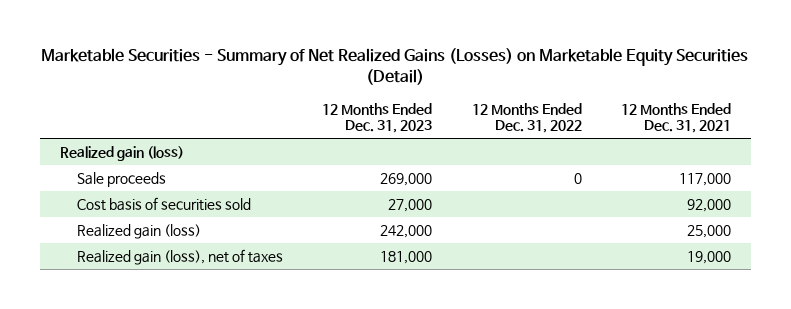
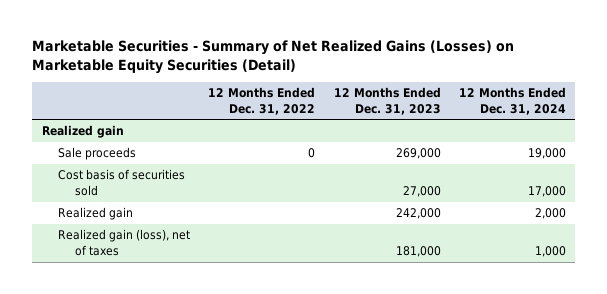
[621,103,732,134] 12 Months Ended Dec. 31, 2021 -> none
none -> [458,87,566,115] 12 Months Ended Dec. 31, 2024
[59,145,184,161] Realized gain (loss) -> [41,125,124,139] Realized gain
[76,223,201,239] Realized gain (loss) -> [58,207,134,221] Realized gain

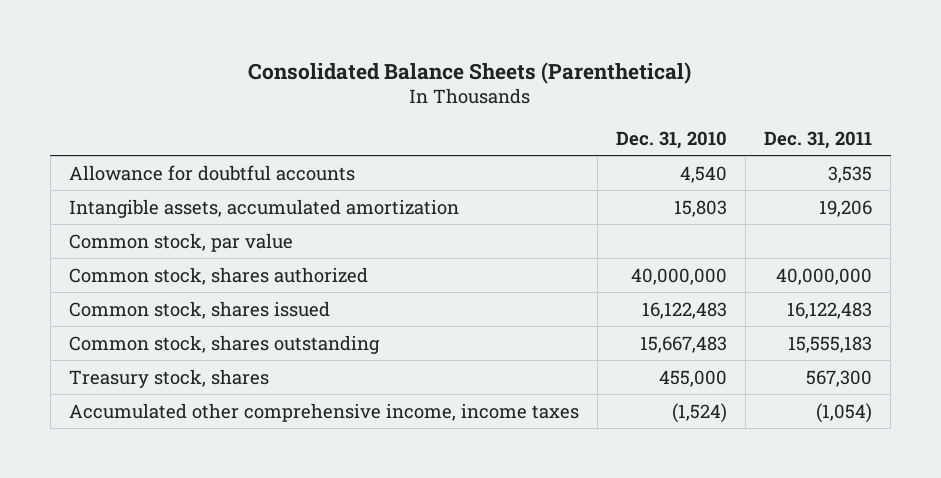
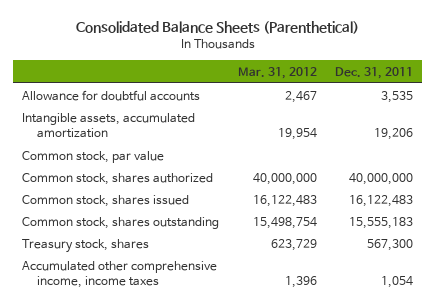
[615,131,727,150] Dec. 31, 2010 -> none
none -> [237,66,317,79] Mar. 31, 2012
[816,402,873,423] (1,054) -> [381,275,414,288] 1,054

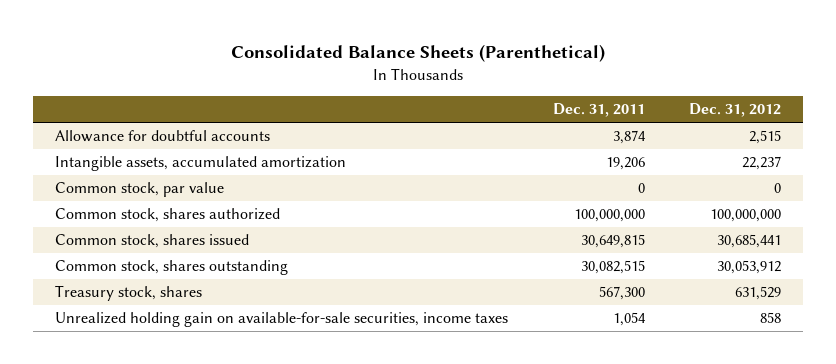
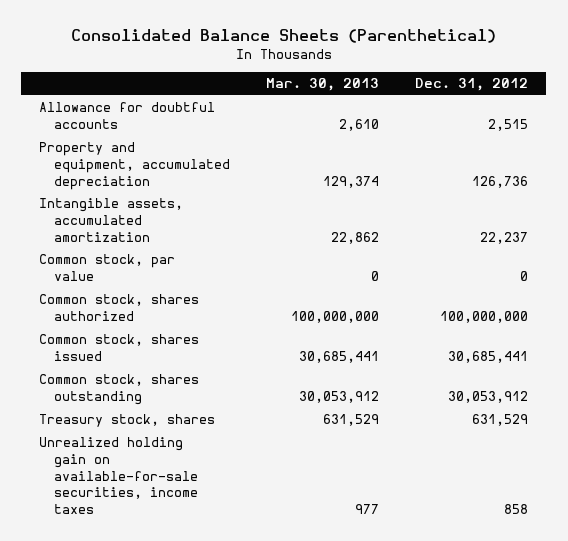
[552,103,645,118] Dec. 31, 2011 -> none
none -> [266,78,380,92] Mar. 30, 2013
none -> [39,142,231,190] Property and equipment, accumulated depreciation

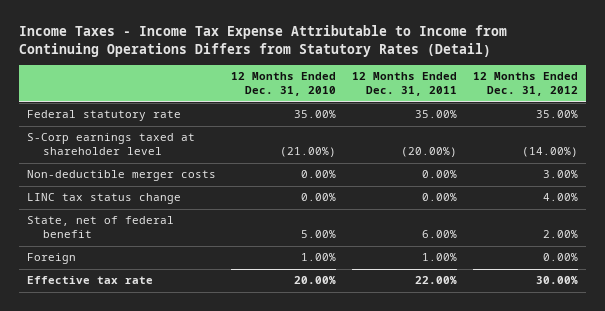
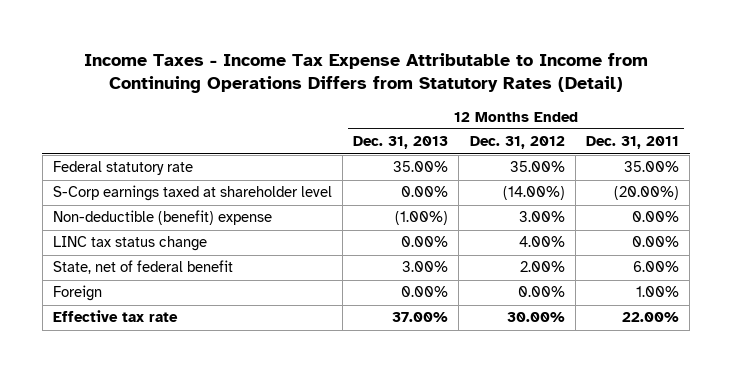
[231,72,337,97] 12 Months Ended Dec. 31, 2010 -> none
none -> [353,136,449,150] Dec. 31, 2013
[26,170,216,182] Non-deductible merger costs -> none
none -> [52,210,272,226] Non-deductible (benefit) expense

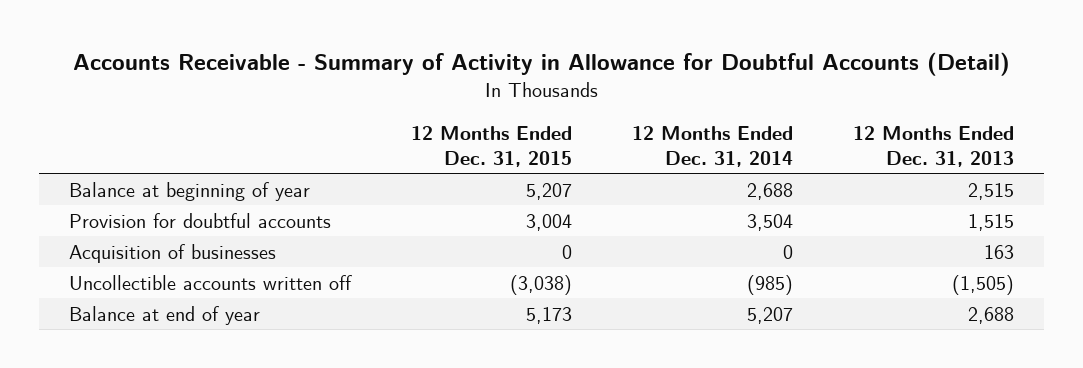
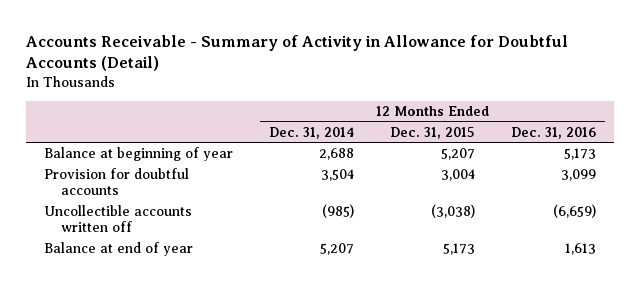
[853,126,1015,167] 12 Months Ended Dec. 31, 2013 -> none
none -> [511,126,597,139] Dec. 31, 2016
[69,243,277,263] Acquisition of businesses -> none

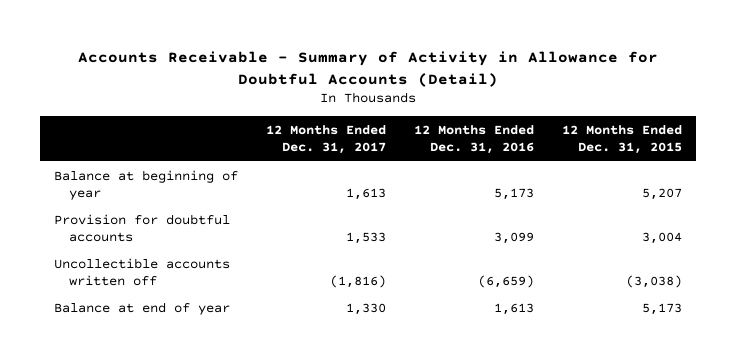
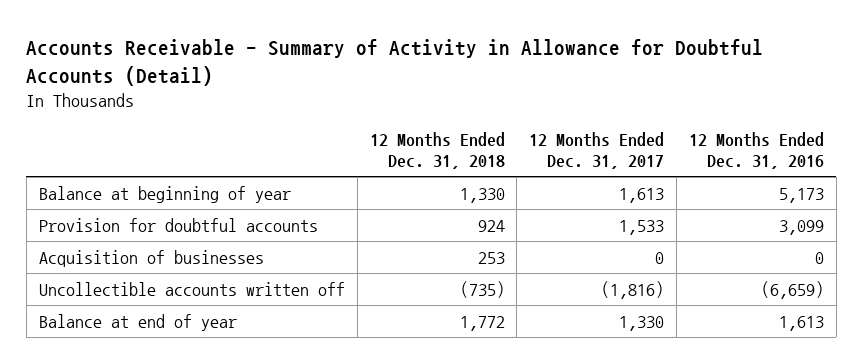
[562,125,683,155] 12 Months Ended Dec. 31, 2015 -> none
none -> [369,131,505,170] 12 Months Ended Dec. 31, 2018
none -> [38,249,264,267] Acquisition of businesses

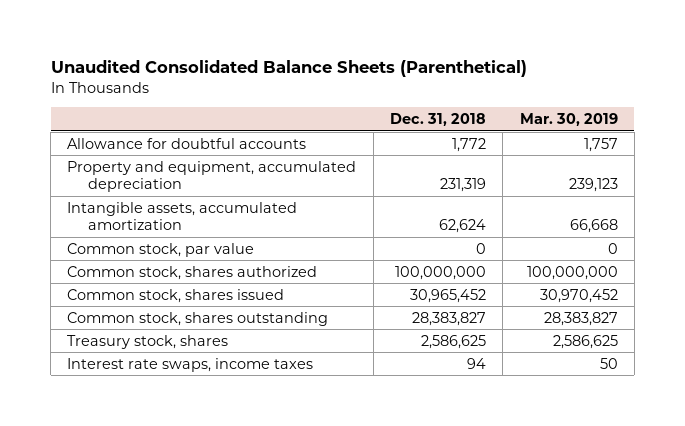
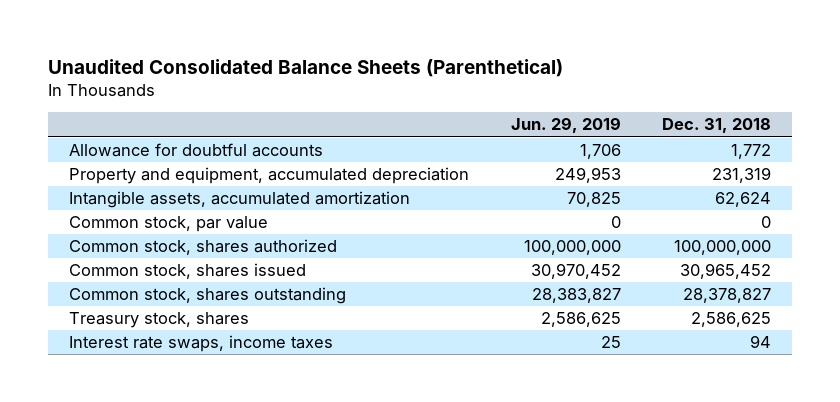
[519,113,618,127] Mar. 30, 2019 -> none
none -> [510,117,621,134] Jun. 29, 2019
[412,311,487,326] 28,383,827 -> [683,288,772,304] 28,378,827

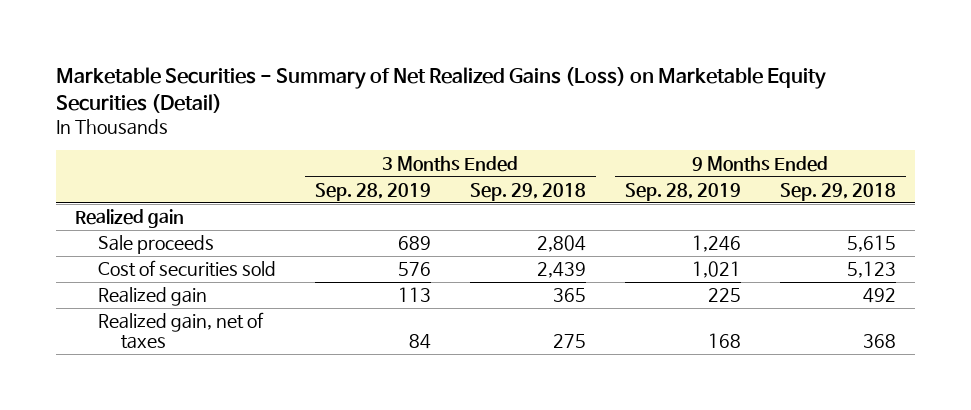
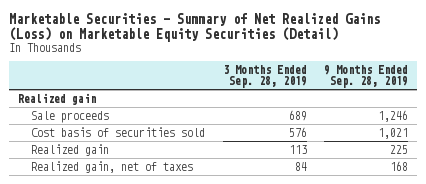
[469,183,586,202] Sep. 29, 2018 -> none
[779,183,896,202] Sep. 29, 2018 -> none
[98,260,277,278] Cost of securities sold -> [31,126,206,137] Cost basis of securities sold

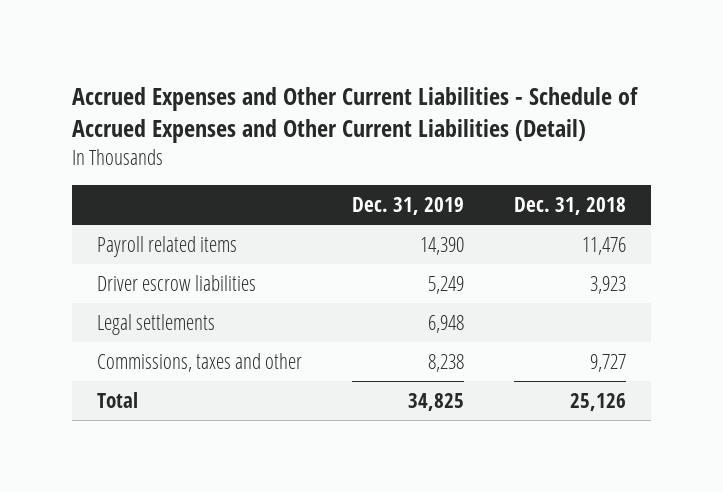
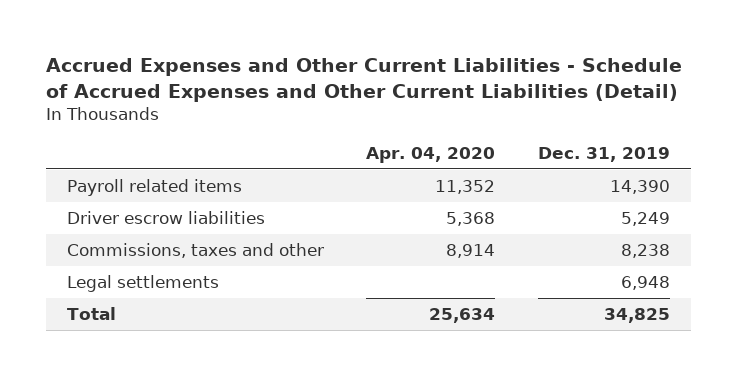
[513,197,626,216] Dec. 31, 2018 -> none
none -> [366,146,496,163] Apr. 04, 2020
[97,313,216,335] Legal settlements -> [66,275,219,293] Legal settlements

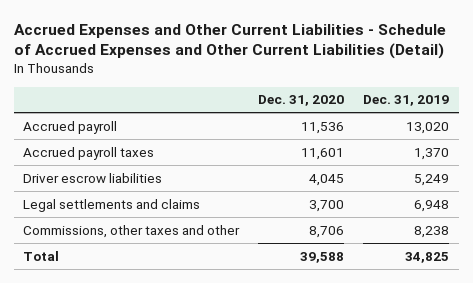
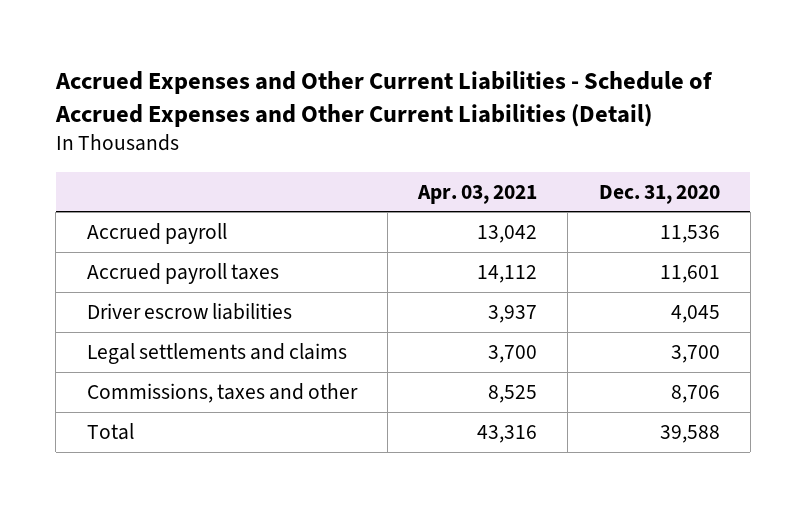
[363,95,450,107] Dec. 31, 2019 -> none
none -> [417,184,538,204] Apr. 03, 2021
[23,224,241,238] Commissions, other taxes and other -> [86,382,358,403] Commissions, taxes and other

